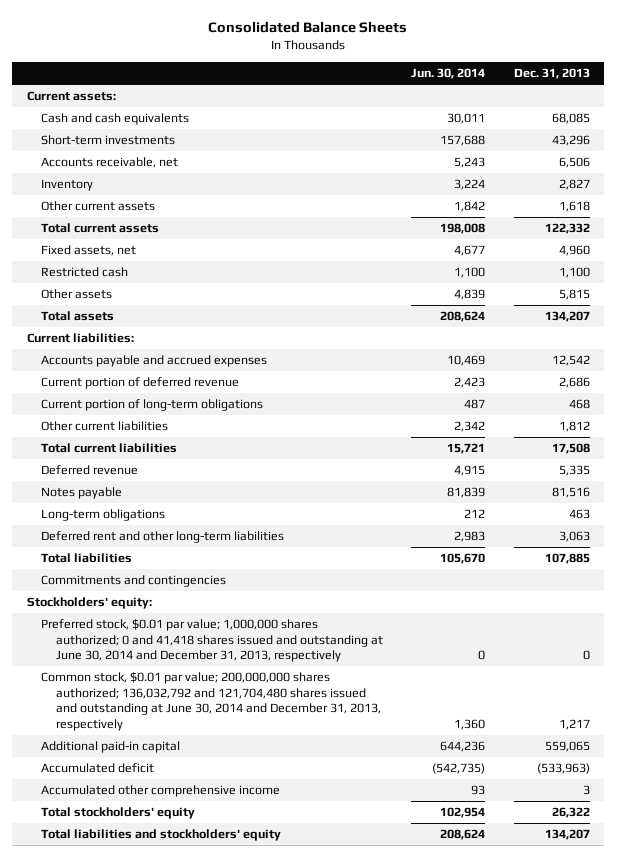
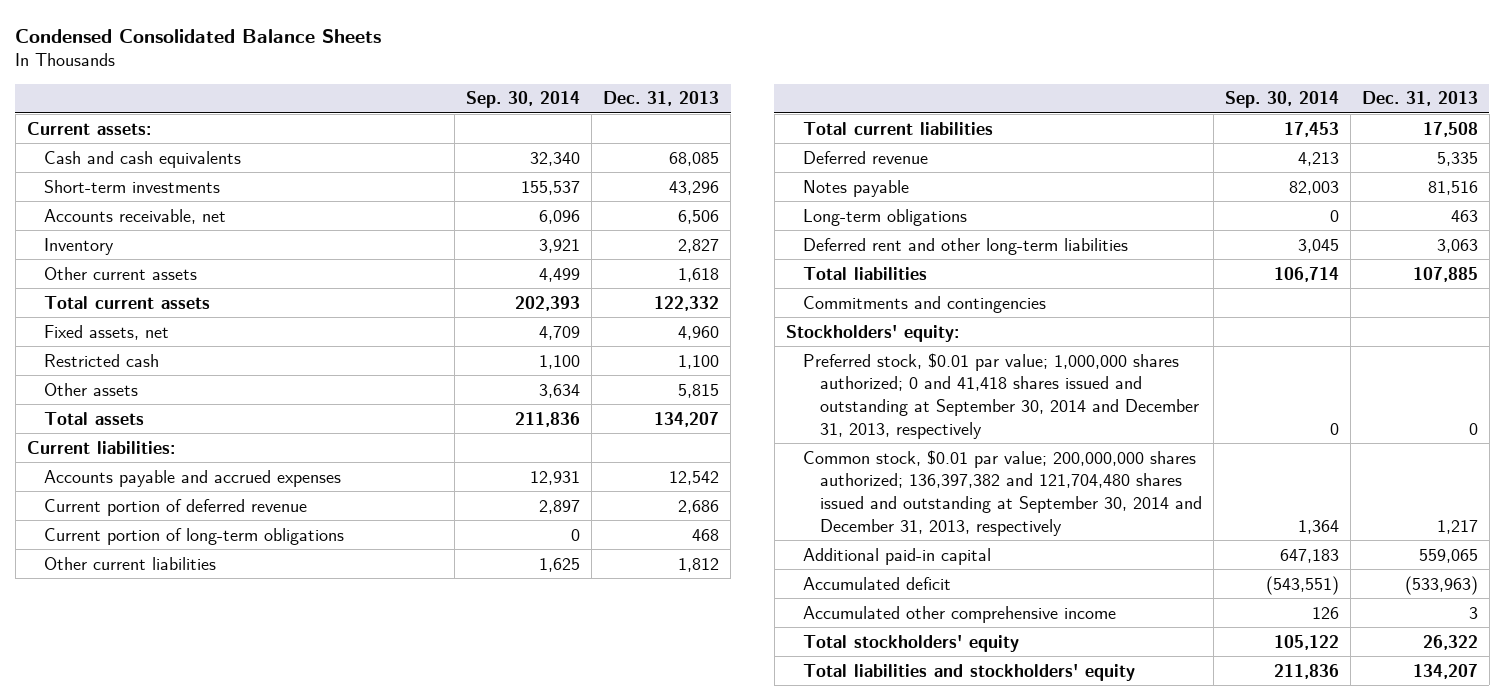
[208,21,408,34] Consolidated Balance Sheets -> [15,28,382,43] Condensed Consolidated Balance Sheets
[411,68,486,80] Jun. 30, 2014 -> none
none -> [466,91,581,109] Sep. 30, 2014
[41,619,383,663] Preferred stock, $0.01 par value; 1,000,000 shares authorized; 0 and 41,418 shares issued and outstanding at June 30, 2014 and December 31, 2013, respectively -> [802,352,1200,439] Preferred stock, $0.01 par value; 1,000,000 shares authorized; 0 and 41,418 shares issued and outstanding at September 30, 2014 and December 31, 2013, respectively
[41,672,381,731] Common stock, $0.01 par value; 200,000,000 shares authorized; 136,032,792 and 121,704,480 shares issued and outstanding at June 30, 2014 and December 31, 2013, respectively -> [802,449,1203,536] Common stock, $0.01 par value; 200,000,000 shares authorized; 136,397,382 and 121,704,480 shares issued and outstanding at September 30, 2014 and December 31, 2013, respectively

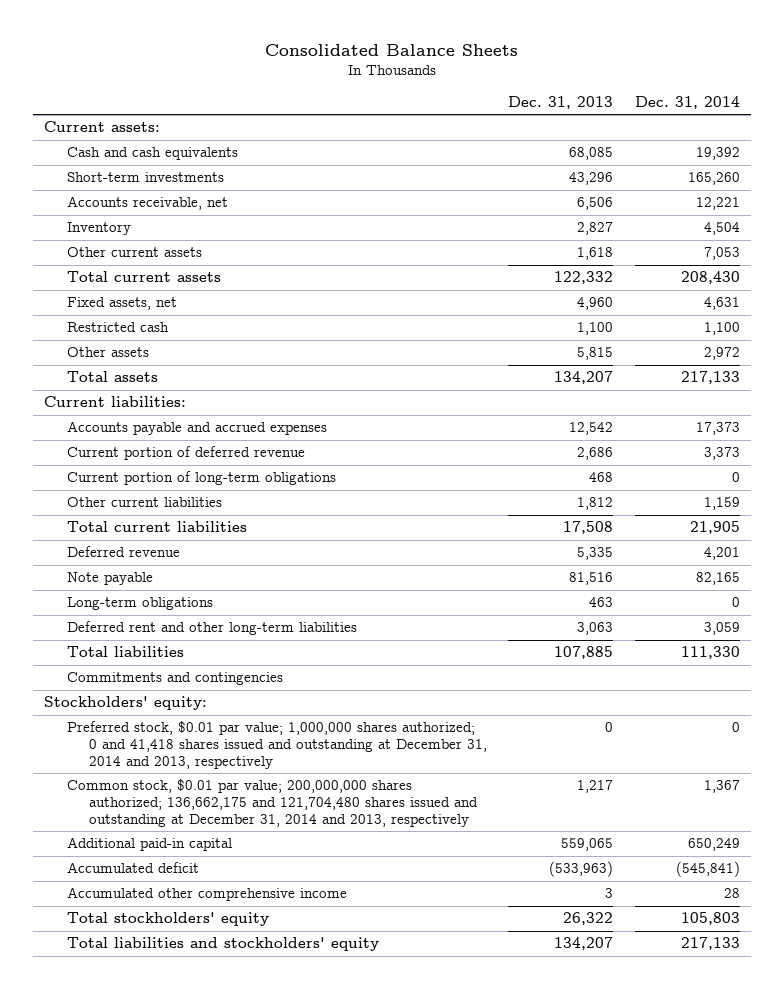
[15,28,382,43] Condensed Consolidated Balance Sheets -> [265,43,519,56] Consolidated Balance Sheets
[466,91,581,109] Sep. 30, 2014 -> none
none -> [634,95,740,109] Dec. 31, 2014
[802,179,909,197] Notes payable -> [66,572,153,586] Note payable
[802,352,1200,439] Preferred stock, $0.01 par value; 1,000,000 shares authorized; 0 and 41,418 shares issued and outstanding at September 30, 2014 and December 31, 2013, respectively -> [66,721,487,769] Preferred stock, $0.01 par value; 1,000,000 shares authorized; 0 and 41,418 shares issued and outstanding at December 31, 2014 and 2013, respectively
[802,449,1203,536] Common stock, $0.01 par value; 200,000,000 shares authorized; 136,397,382 and 121,704,480 shares issued and outstanding at September 30, 2014 and December 31, 2013, respectively -> [66,779,478,827] Common stock, $0.01 par value; 200,000,000 shares authorized; 136,662,175 and 121,704,480 shares issued and outstanding at December 31, 2014 and 2013, respectively

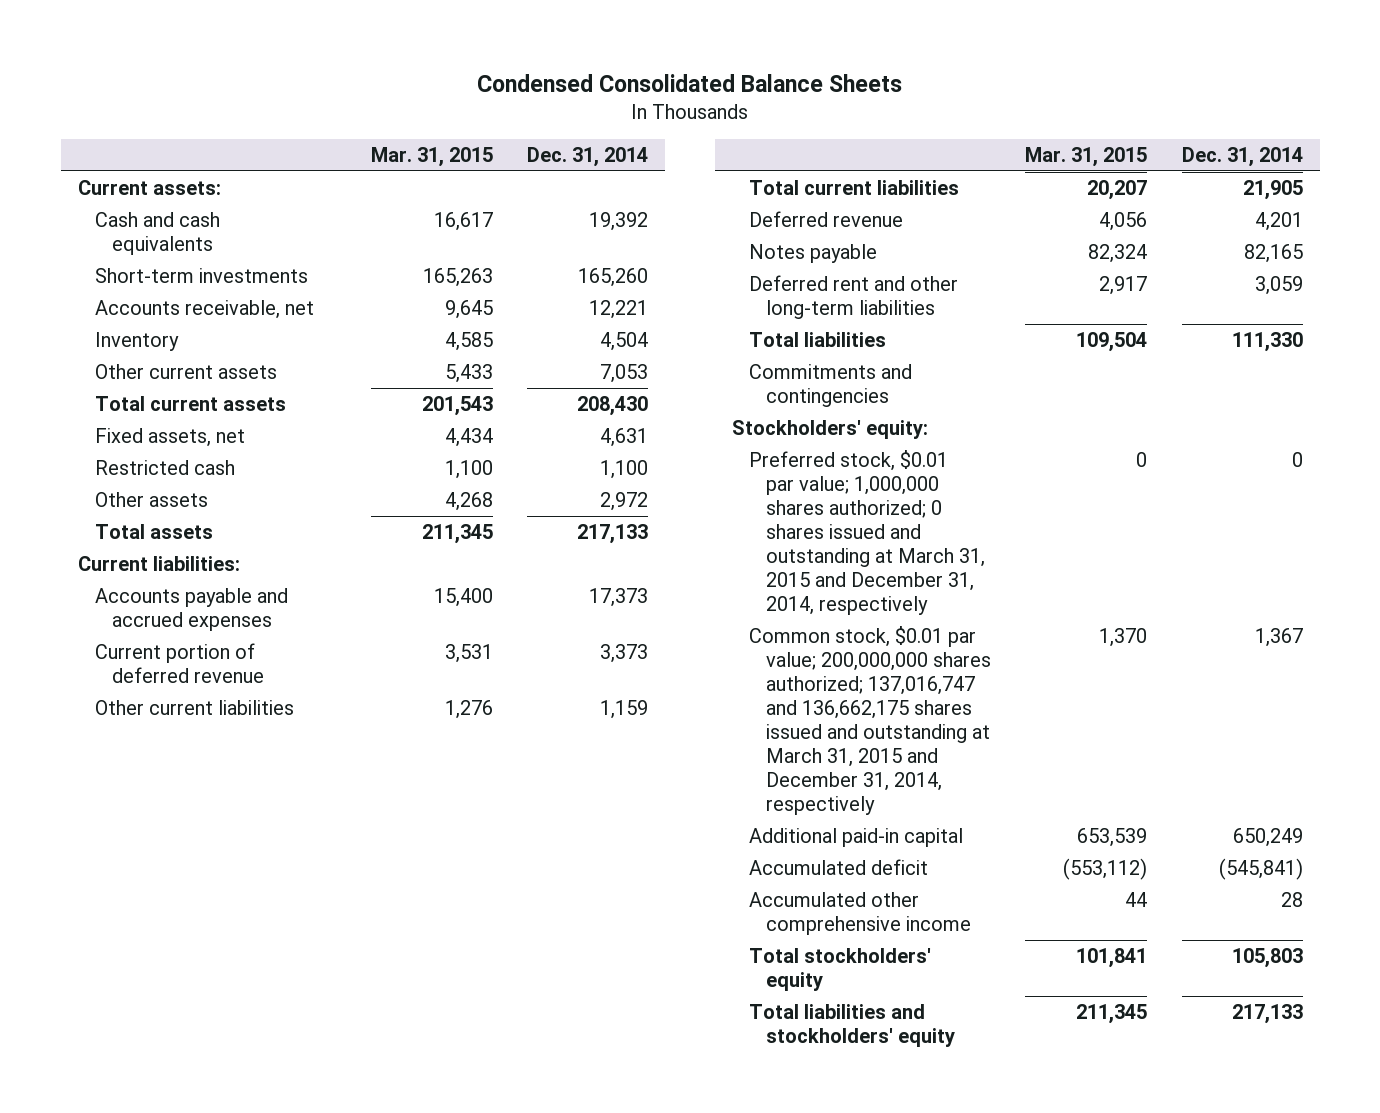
[265,43,519,56] Consolidated Balance Sheets -> [477,73,903,92] Condensed Consolidated Balance Sheets
[508,95,614,109] Dec. 31, 2013 -> none
none -> [371,146,494,167] Mar. 31, 2015
[66,471,336,486] Current portion of long-term obligations -> none
[66,597,213,611] Long-term obligations -> none
[66,572,153,586] Note payable -> [749,244,878,264] Notes payable
[66,721,487,769] Preferred stock, $0.01 par value; 1,000,000 shares authorized; 0 and 41,418 shares issued and outstanding at December 31, 2014 and 2013, respectively -> [749,450,986,615] Preferred stock, $0.01 par value; 1,000,000 shares authorized; 0 shares issued and outstanding at March 31, 2015 and December 31, 2014, respectively
[66,779,478,827] Common stock, $0.01 par value; 200,000,000 shares authorized; 136,662,175 and 121,704,480 shares issued and outstanding at December 31, 2014 and 2013, respectively -> [749,626,992,815] Common stock, $0.01 par value; 200,000,000 shares authorized; 137,016,747 and 136,662,175 shares issued and outstanding at March 31, 2015 and December 31, 2014, respectively

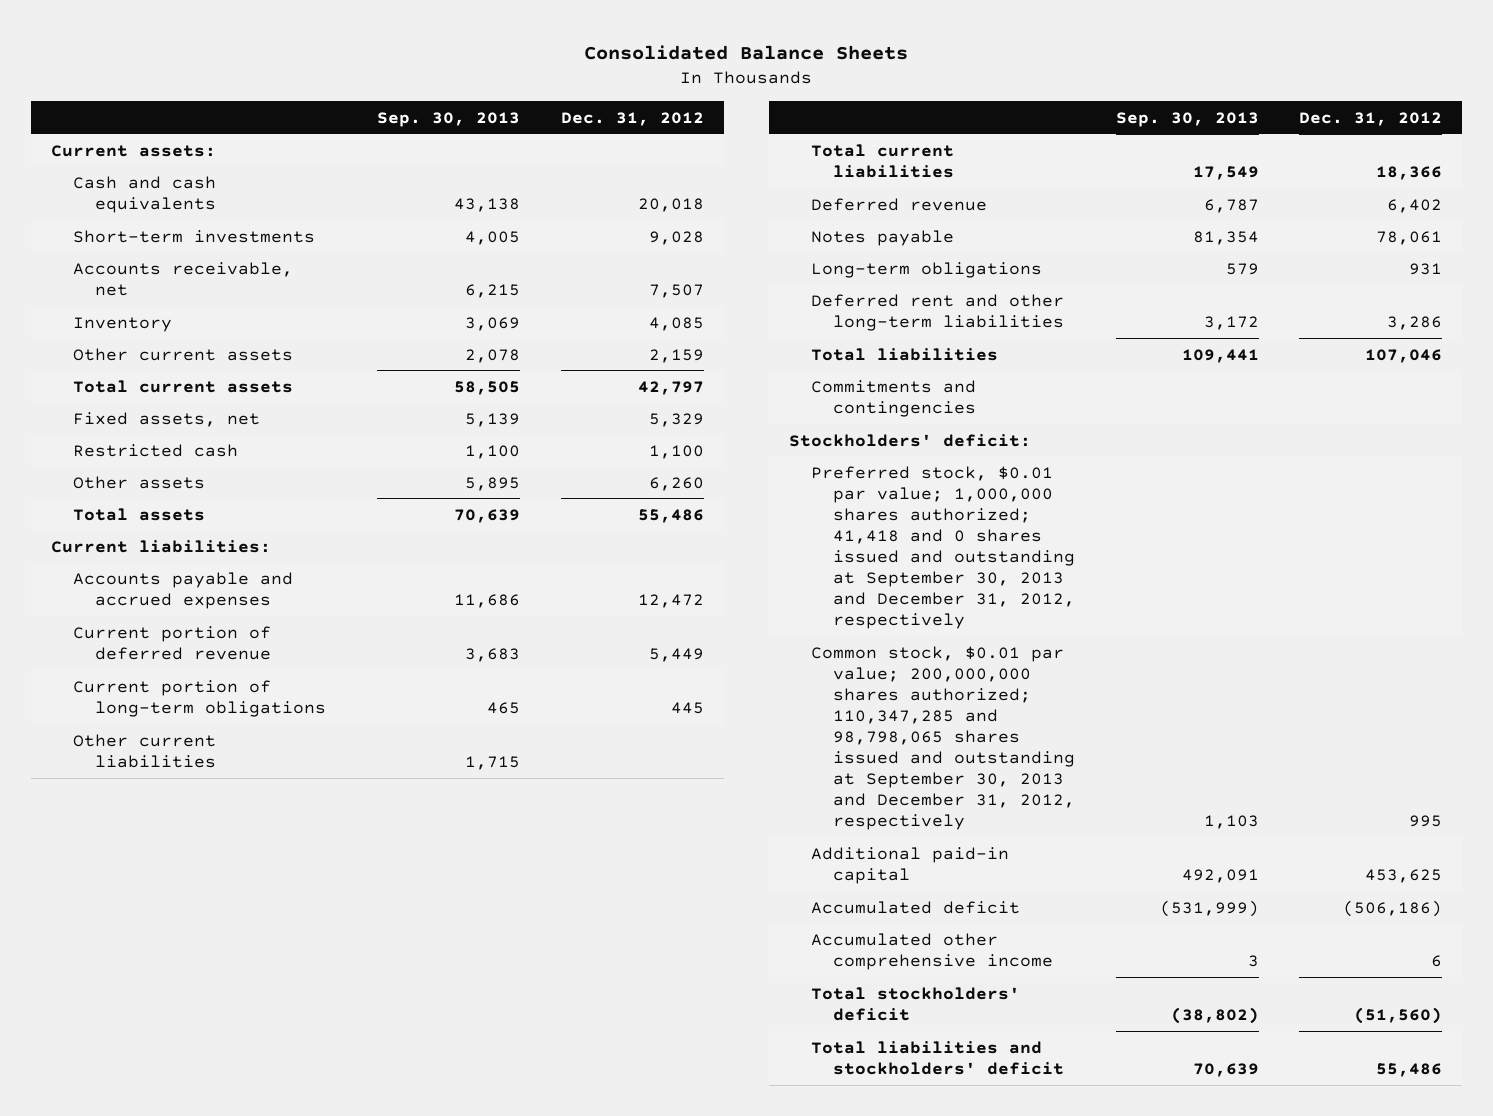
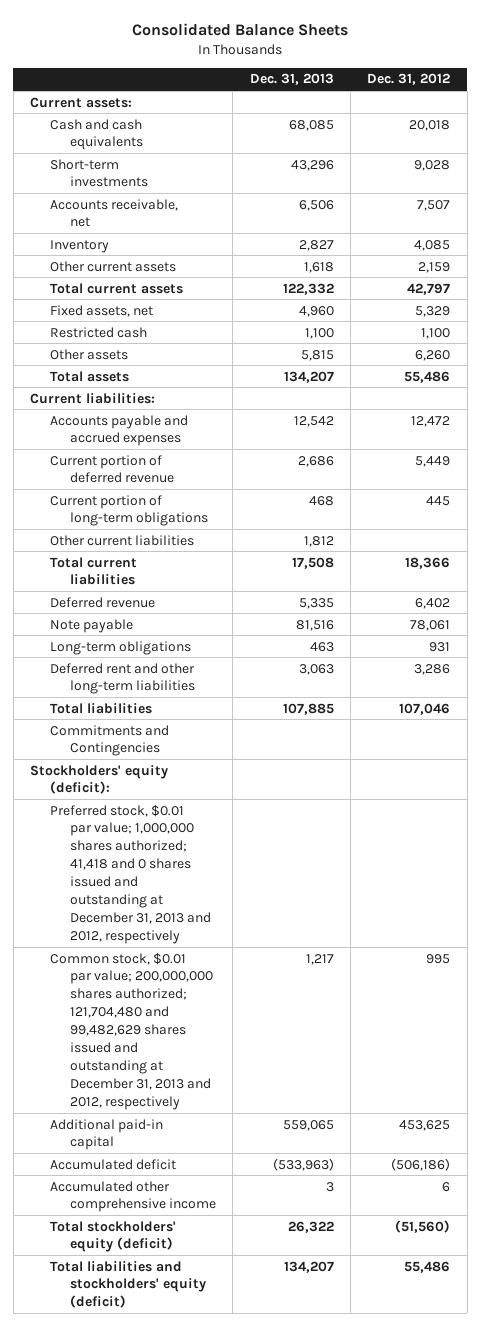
[377,111,521,127] Sep. 30, 2013 -> none
none -> [249,73,334,86] Dec. 31, 2013
[811,229,955,246] Notes payable -> [49,618,133,633] Note payable
[811,379,977,417] Commitments and contingencies -> [49,724,169,757] Commitments and Contingencies
[789,433,1032,447] Stockholders' deficit: -> [30,764,169,795] Stockholders' equity (deficit):
[811,465,1076,630] Preferred stock, $0.01 par value; 1,000,000 shares authorized; 41,418 and 0 shares issued and outstanding at September 30, 2013 and December 31, 2012, respectively -> [49,804,211,945] Preferred stock, $0.01 par value; 1,000,000 shares authorized; 41,418 and 0 shares issued and outstanding at December 31, 2013 and 2012, respectively
[811,645,1076,831] Common stock, $0.01 par value; 200,000,000 shares authorized; 110,347,285 and 98,798,065 shares issued and outstanding at September 30, 2013 and December 31, 2012, respectively -> [49,952,213,1111] Common stock, $0.01 par value; 200,000,000 shares authorized; 121,704,480 and 99,482,629 shares issued and outstanding at December 31, 2013 and 2012, respectively
[811,986,1021,1021] Total stockholders' deficit -> [49,1220,176,1253] Total stockholders' equity (deficit)
[811,1040,1065,1075] Total liabilities and stockholders' deficit -> [49,1260,206,1309] Total liabilities and stockholders' equity (deficit)

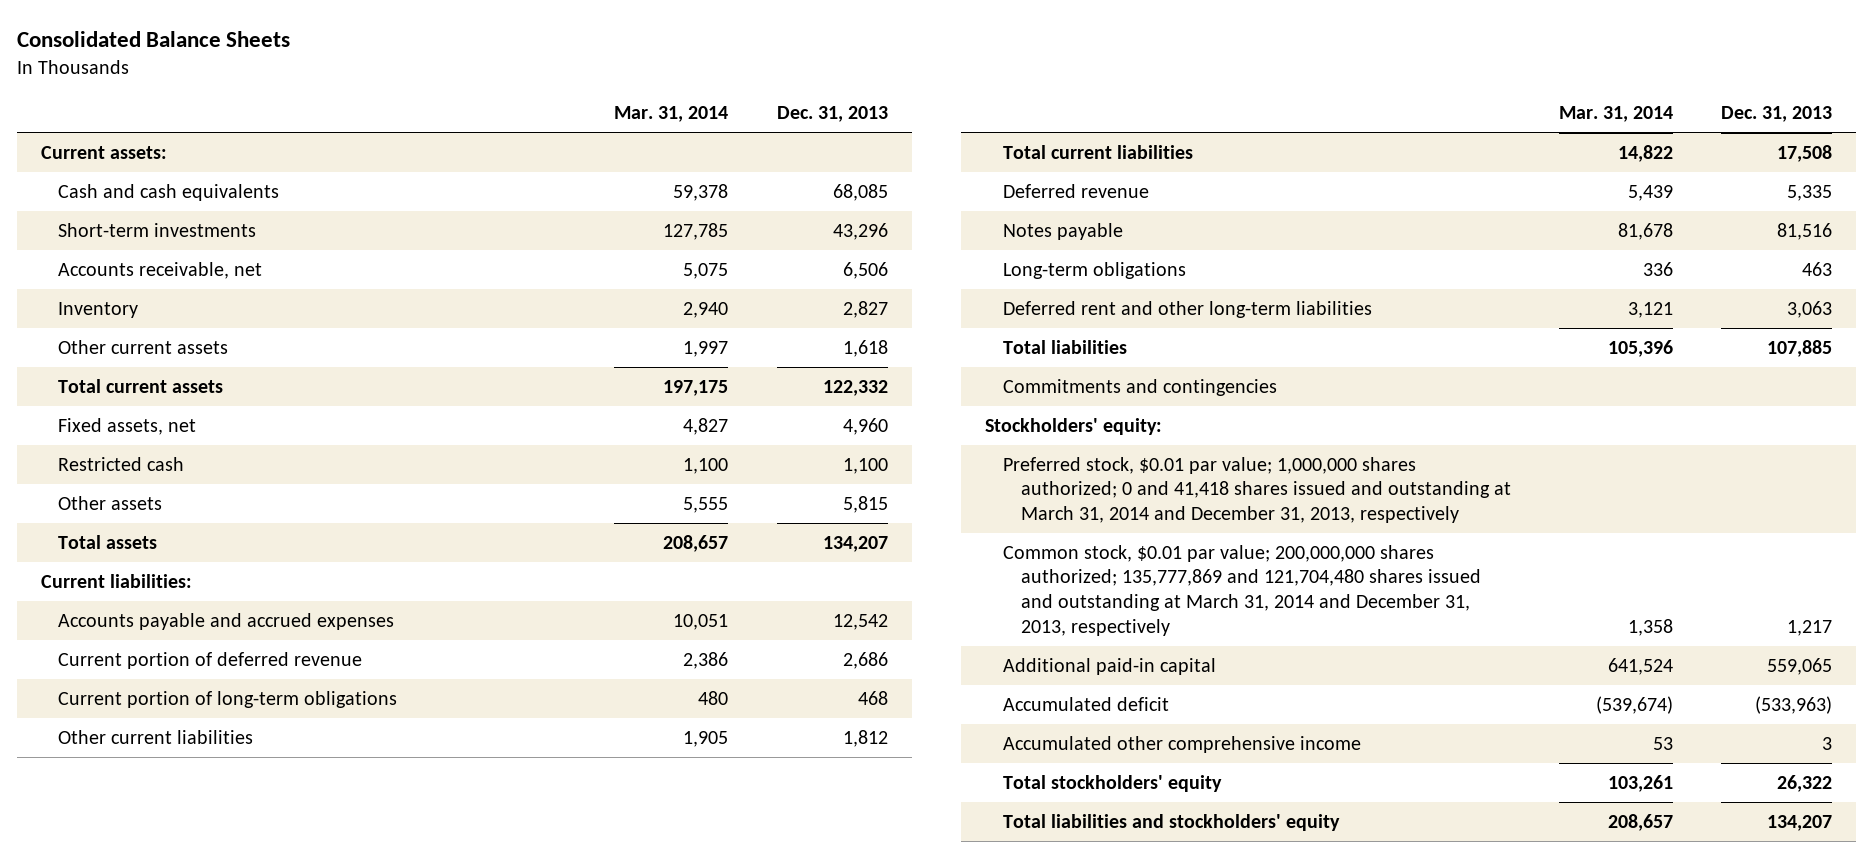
[367,73,451,86] Dec. 31, 2012 -> none
none -> [614,106,729,123] Mar. 31, 2014
[49,618,133,633] Note payable -> [1002,222,1123,240] Notes payable
[49,724,169,757] Commitments and Contingencies -> [1002,378,1277,396] Commitments and contingencies
[30,764,169,795] Stockholders' equity (deficit): -> [985,417,1163,435] Stockholders' equity:
[49,804,211,945] Preferred stock, $0.01 par value; 1,000,000 shares authorized; 41,418 and 0 shares issued and outstanding at December 31, 2013 and 2012, respectively -> [1002,456,1511,524] Preferred stock, $0.01 par value; 1,000,000 shares authorized; 0 and 41,418 shares issued and outstanding at March 31, 2014 and December 31, 2013, respectively
[49,952,213,1111] Common stock, $0.01 par value; 200,000,000 shares authorized; 121,704,480 and 99,482,629 shares issued and outstanding at December 31, 2013 and 2012, respectively -> [1002,544,1481,636] Common stock, $0.01 par value; 200,000,000 shares authorized; 135,777,869 and 121,704,480 shares issued and outstanding at March 31, 2014 and December 31, 2013, respectively
[49,1220,176,1253] Total stockholders' equity (deficit) -> [1002,774,1222,792] Total stockholders' equity
[49,1260,206,1309] Total liabilities and stockholders' equity (deficit) -> [1002,813,1340,831] Total liabilities and stockholders' equity

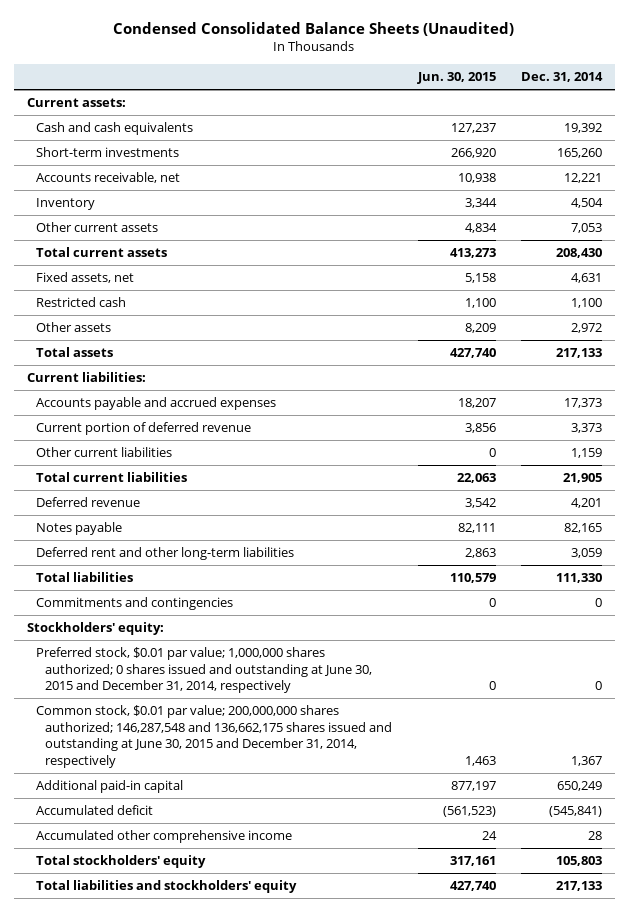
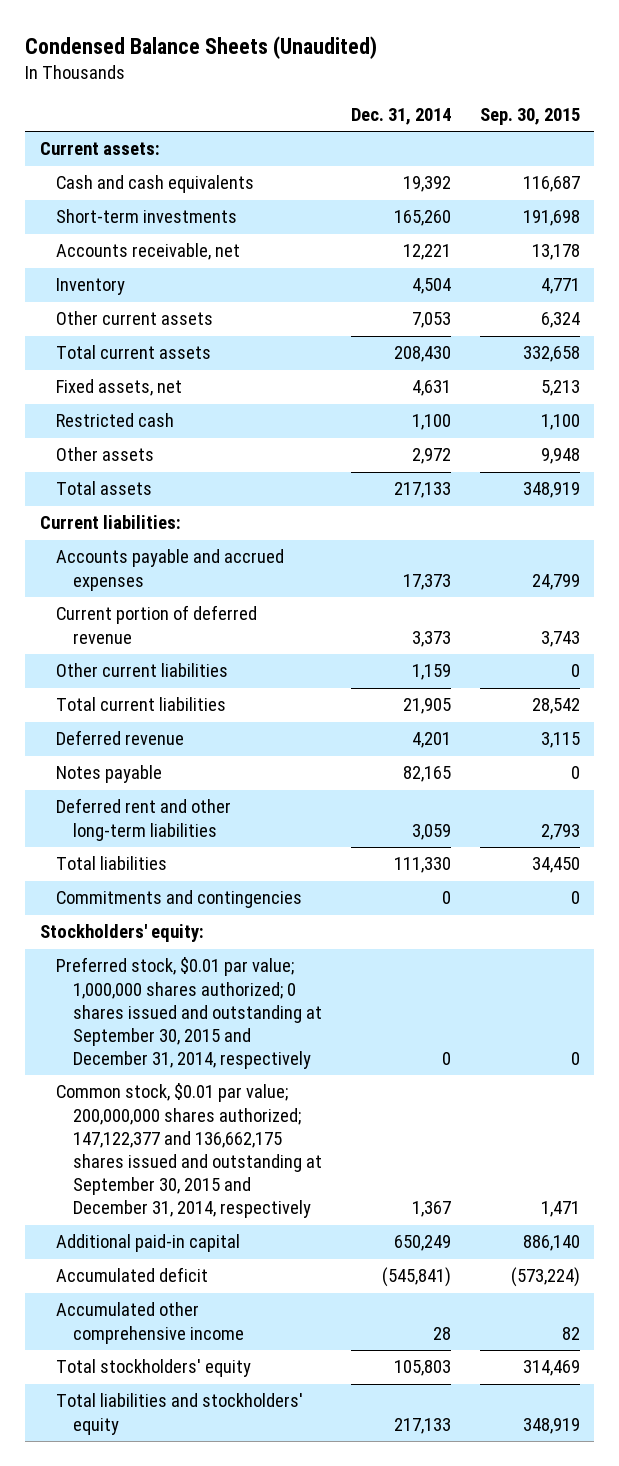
[113,21,515,36] Condensed Consolidated Balance Sheets (Unaudited) -> [25,35,378,59] Condensed Balance Sheets (Unaudited)
[416,72,496,85] Jun. 30, 2015 -> none
none -> [479,107,580,125] Sep. 30, 2015
[36,647,373,694] Preferred stock, $0.01 par value; 1,000,000 shares authorized; 0 shares issued and outstanding at June 30, 2015 and December 31, 2014, respectively -> [56,957,322,1070] Preferred stock, $0.01 par value; 1,000,000 shares authorized; 0 shares issued and outstanding at September 30, 2015 and December 31, 2014, respectively
[36,705,393,769] Common stock, $0.01 par value; 200,000,000 shares authorized; 146,287,548 and 136,662,175 shares issued and outstanding at June 30, 2015 and December 31, 2014, respectively -> [56,1083,322,1219] Common stock, $0.01 par value; 200,000,000 shares authorized; 147,122,377 and 136,662,175 shares issued and outstanding at September 30, 2015 and December 31, 2014, respectively

